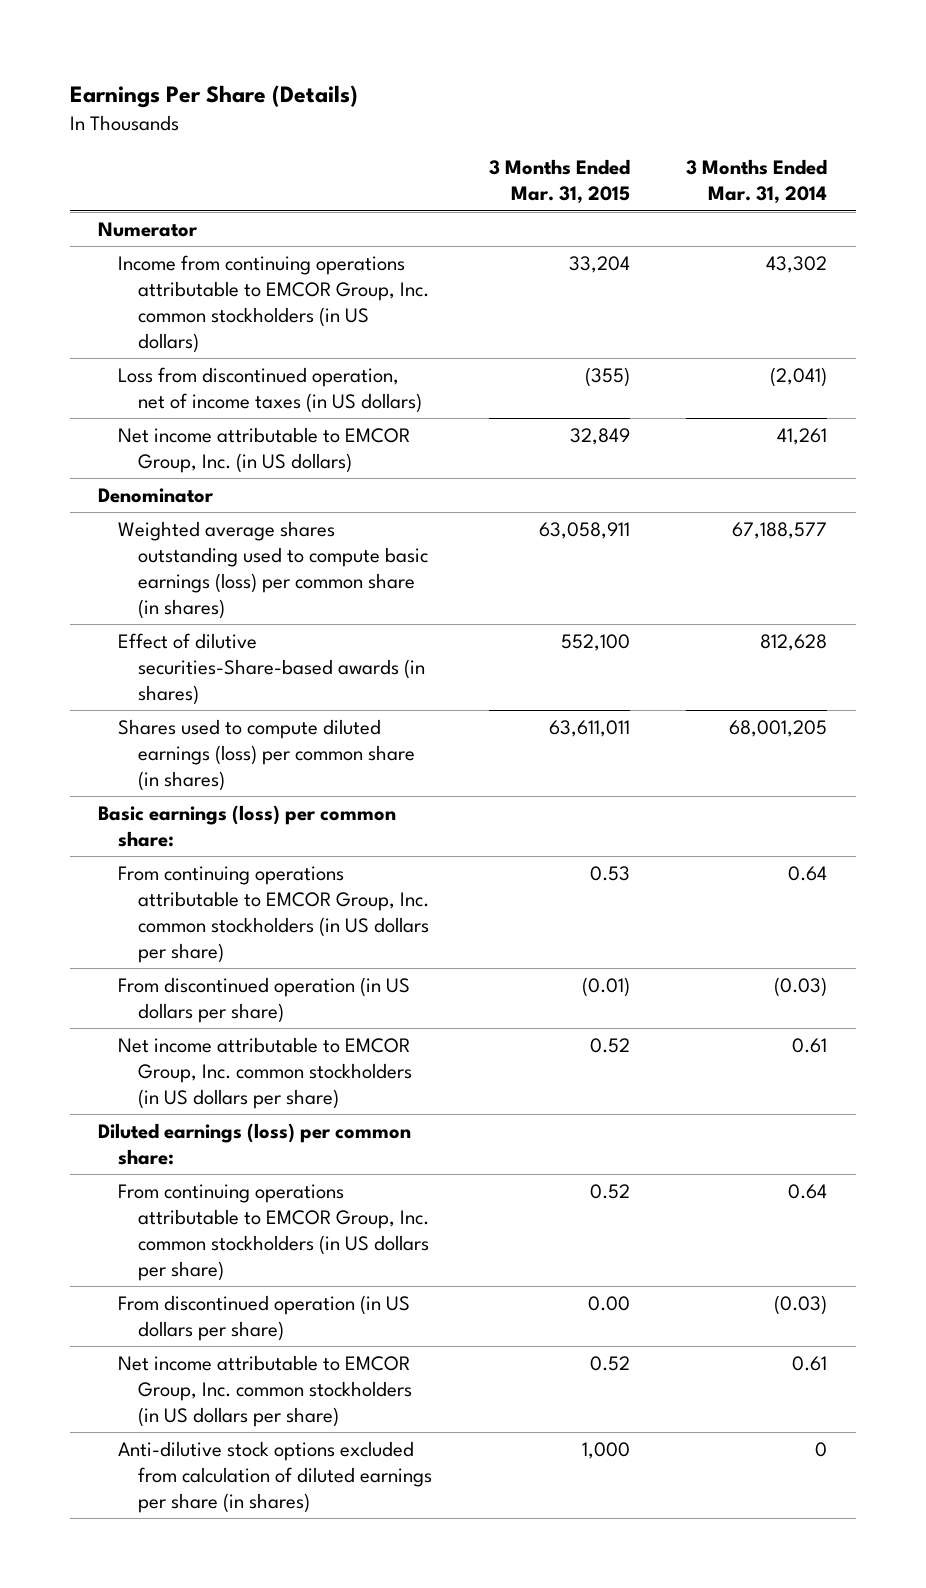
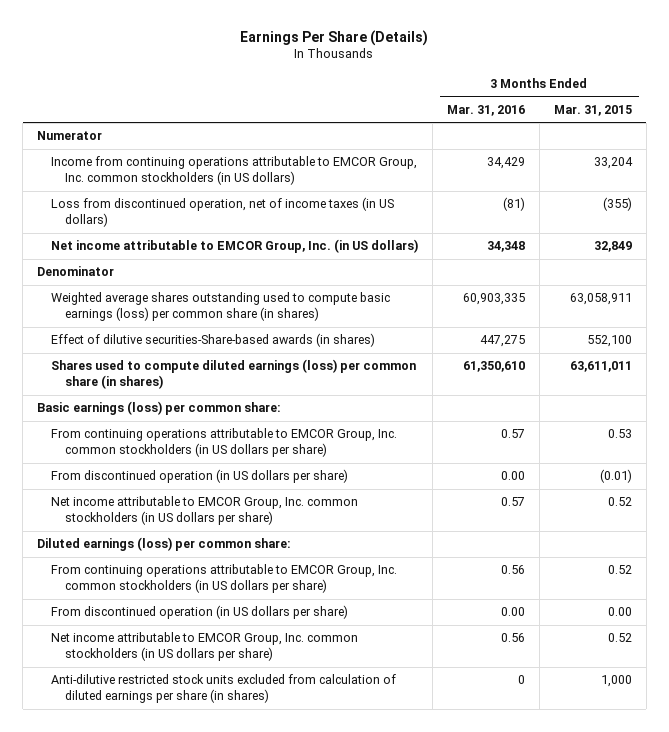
[686,159,828,205] 3 Months Ended Mar. 31, 2014 -> none
none -> [446,104,525,116] Mar. 31, 2016
[118,1440,433,1514] Anti-dilutive stock options excluded from calculation of diluted earnings per share (in shares) -> [50,674,396,704] Anti-dilutive restricted stock units excluded from calculation of diluted earnings per share (in shares)

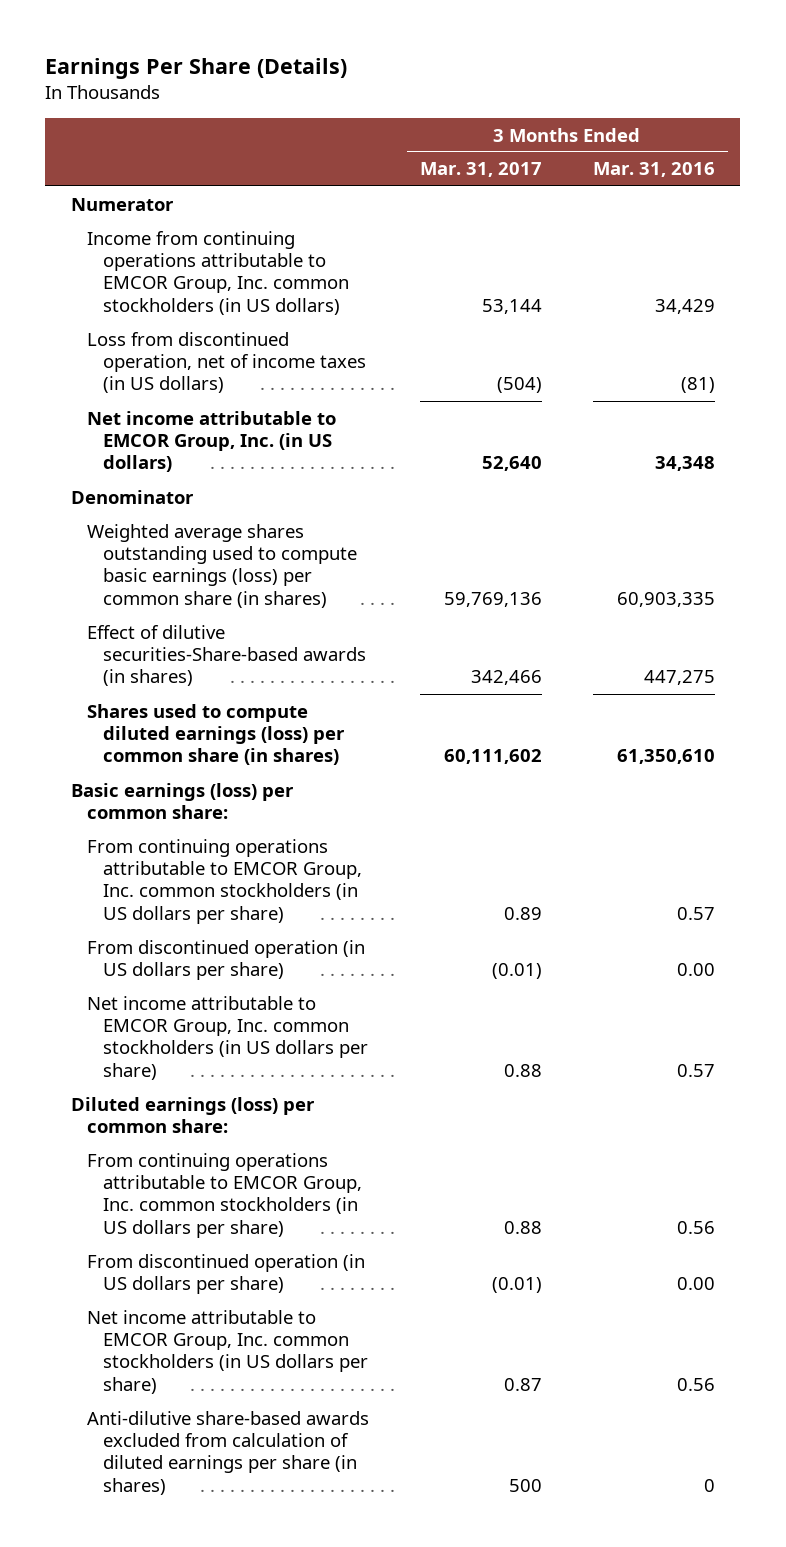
[553,104,632,116] Mar. 31, 2015 -> none
none -> [419,162,542,178] Mar. 31, 2017
[50,674,396,704] Anti-dilutive restricted stock units excluded from calculation of diluted earnings per share (in shares) -> [87,1410,370,1495] Anti-dilutive share-based awards excluded from calculation of diluted earnings per share (in shares)

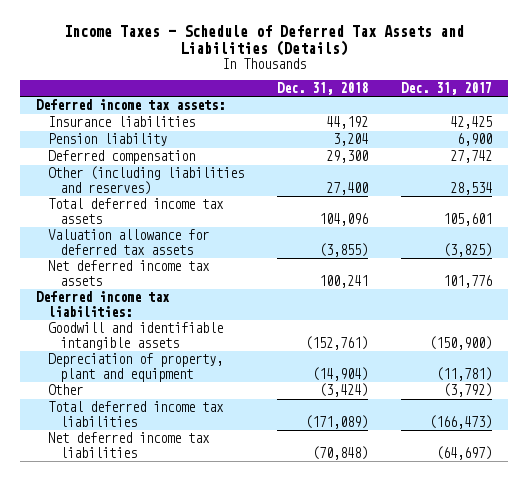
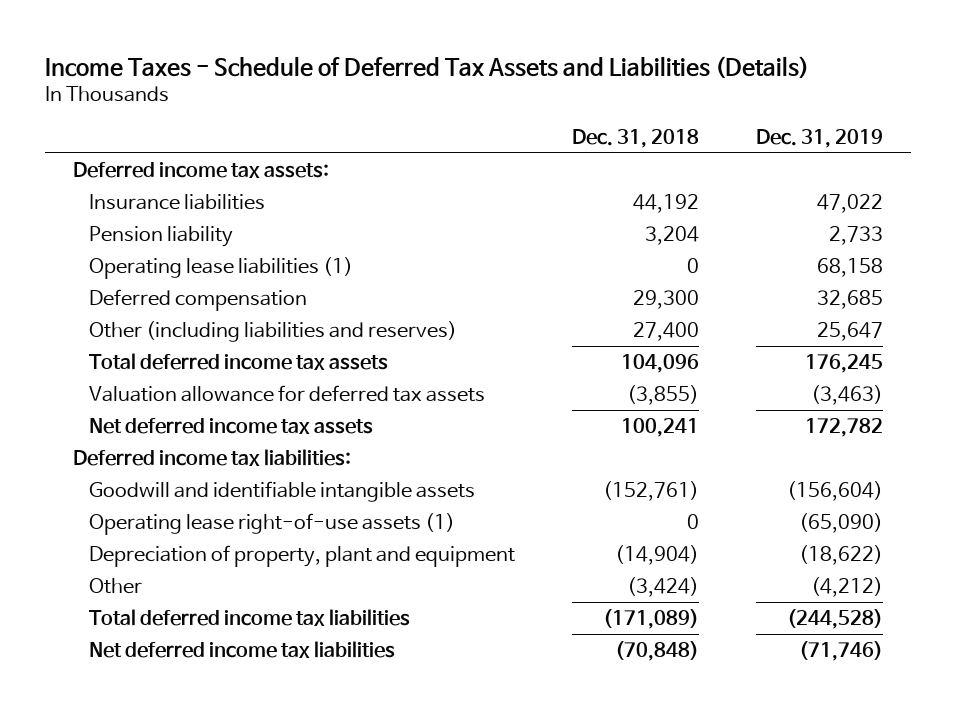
[400,82,492,96] Dec. 31, 2017 -> none
none -> [756,129,884,149] Dec. 31, 2019
none -> [89,257,354,280] Operating lease liabilities (1)
none -> [89,513,456,536] Operating lease right-of-use assets (1)

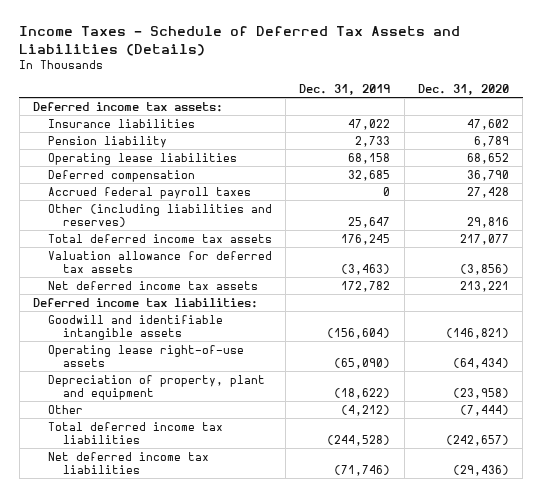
[572,129,700,149] Dec. 31, 2018 -> none
none -> [418,83,510,95] Dec. 31, 2020
[89,257,354,280] Operating lease liabilities (1) -> [47,152,237,165] Operating lease liabilities
none -> [47,186,251,199] Accrued federal payroll taxes
[89,513,456,536] Operating lease right-of-use assets (1) -> [47,344,244,367] Operating lease right-of-use assets

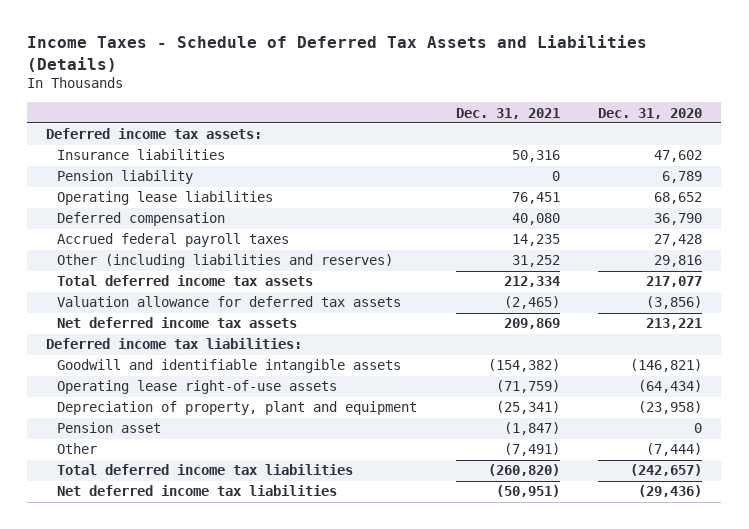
[299,83,391,95] Dec. 31, 2019 -> none
none -> [455,107,560,119] Dec. 31, 2021
none -> [57,422,162,434] Pension asset

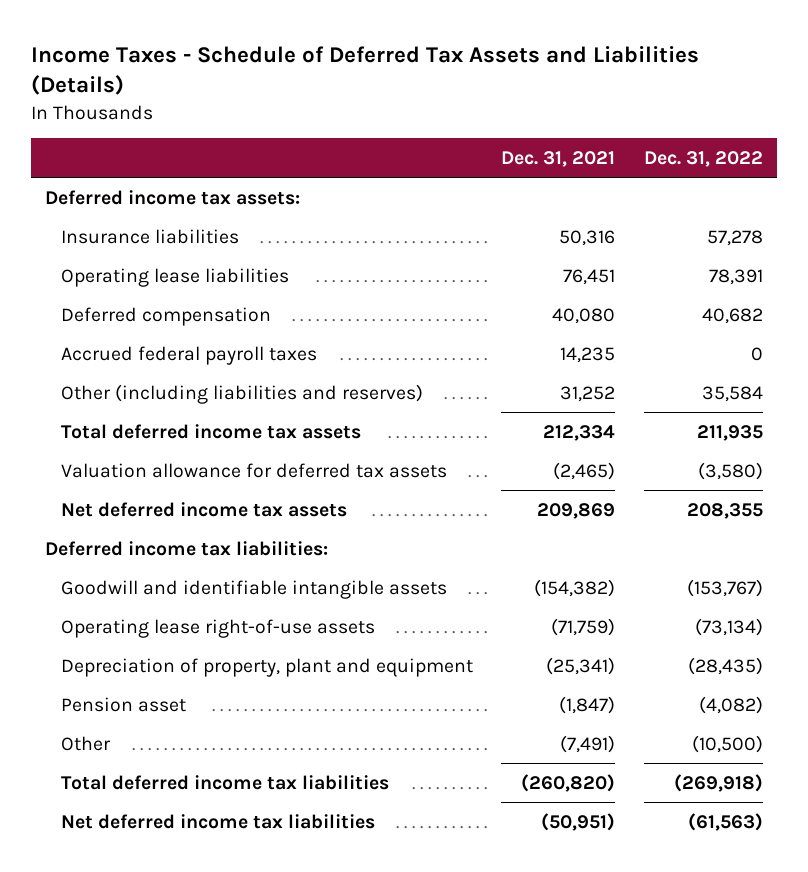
[598,107,703,119] Dec. 31, 2020 -> none
none -> [643,150,763,167] Dec. 31, 2022
[57,170,194,185] Pension liability -> none

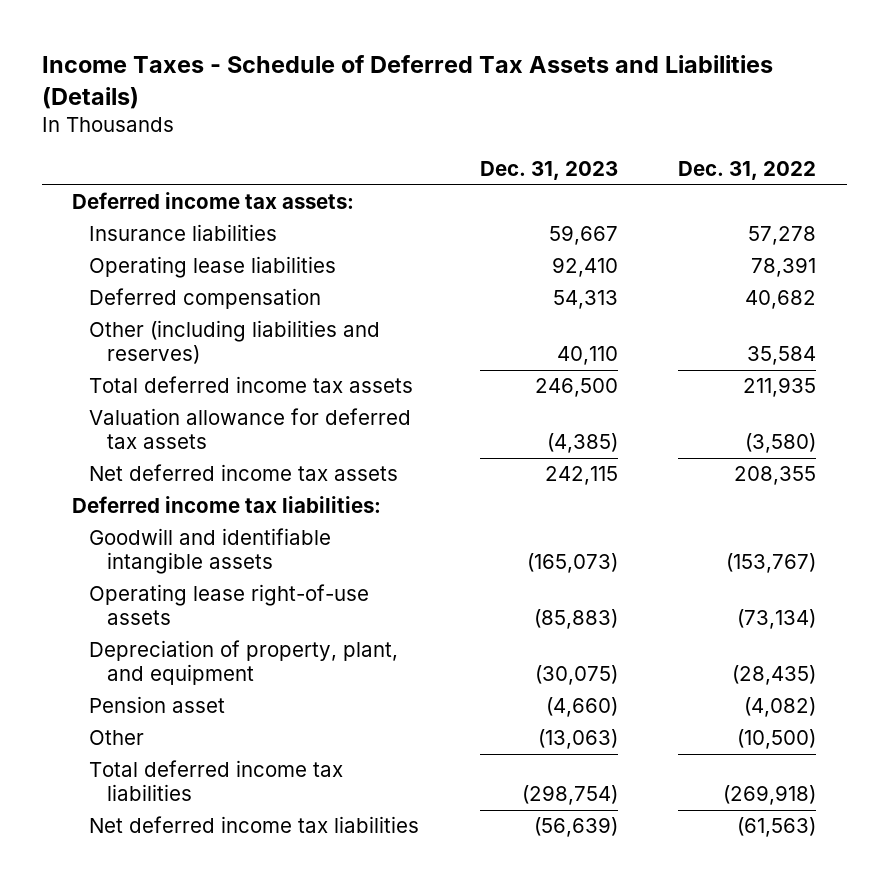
[501,150,616,167] Dec. 31, 2021 -> none
none -> [479,161,618,181] Dec. 31, 2023
[61,345,318,365] Accrued federal payroll taxes -> none
[61,657,474,677] Depreciation of property, plant and equipment -> [89,640,399,685] Depreciation of property, plant, and equipment

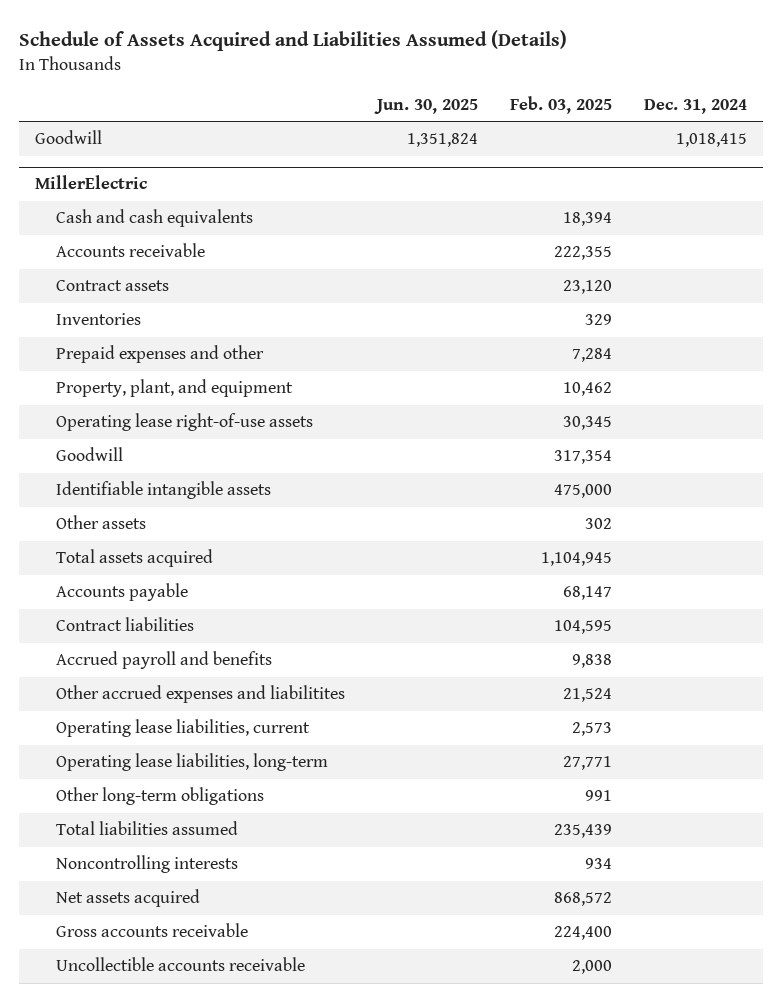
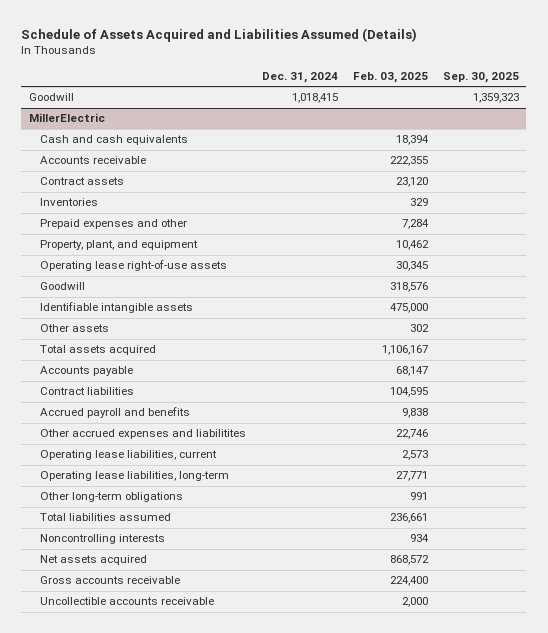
[374,98,479,114] Jun. 30, 2025 -> none
none -> [442,71,519,83] Sep. 30, 2025
[554,450,613,465] 317,354 -> [389,282,428,293] 318,576
[541,552,613,567] 1,104,945 -> [381,345,428,356] 1,106,167
[563,688,613,703] 21,524 -> [395,429,428,440] 22,746
[554,824,613,839] 235,439 -> [389,513,428,524] 236,661

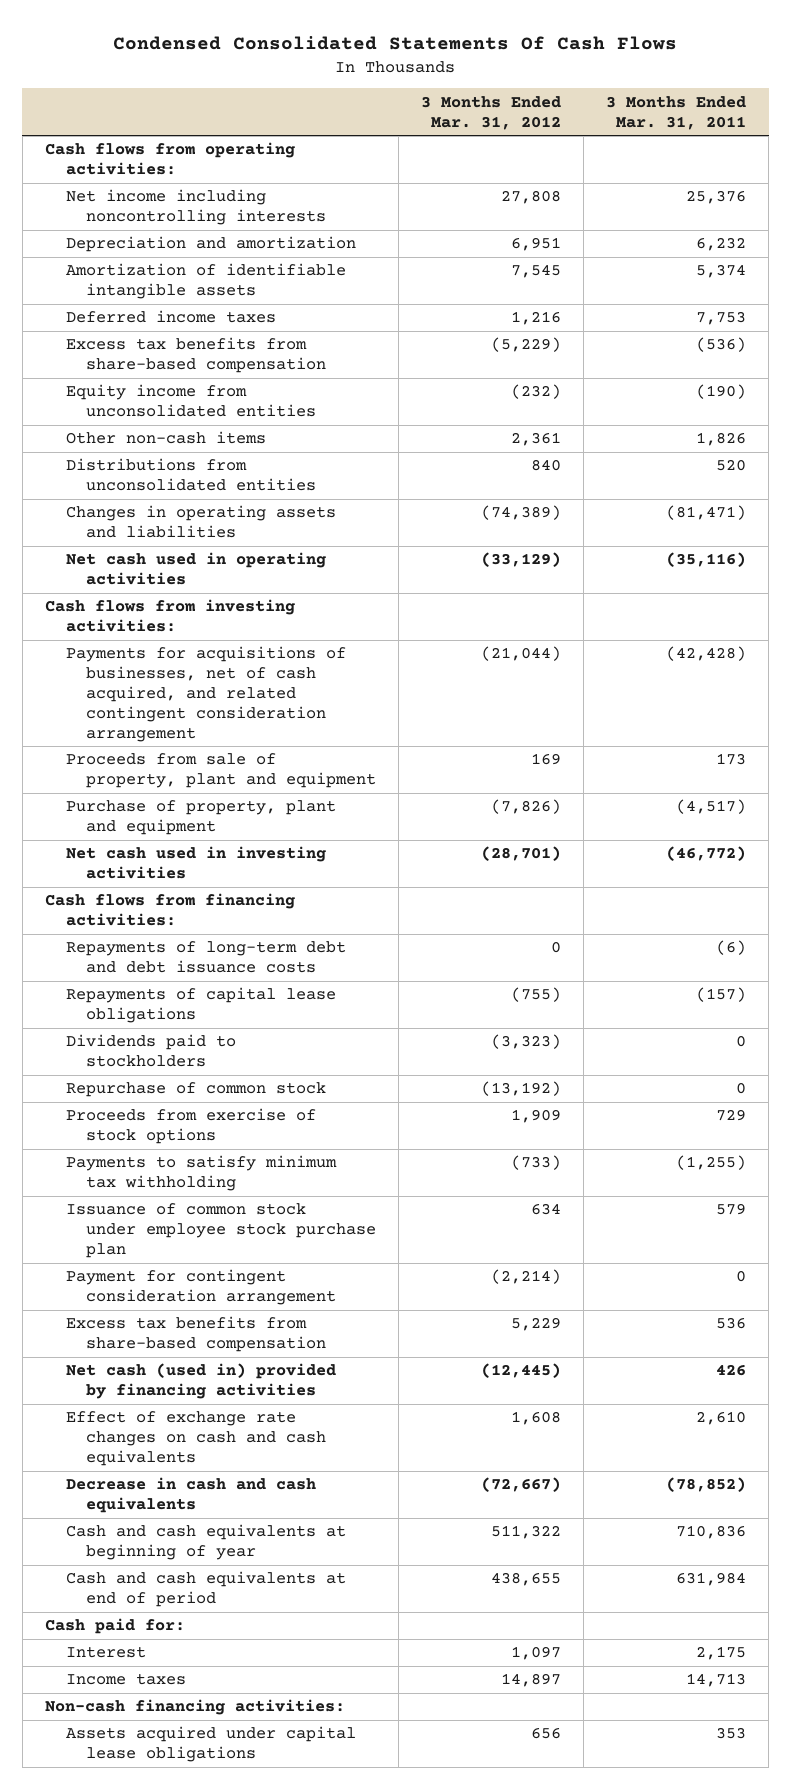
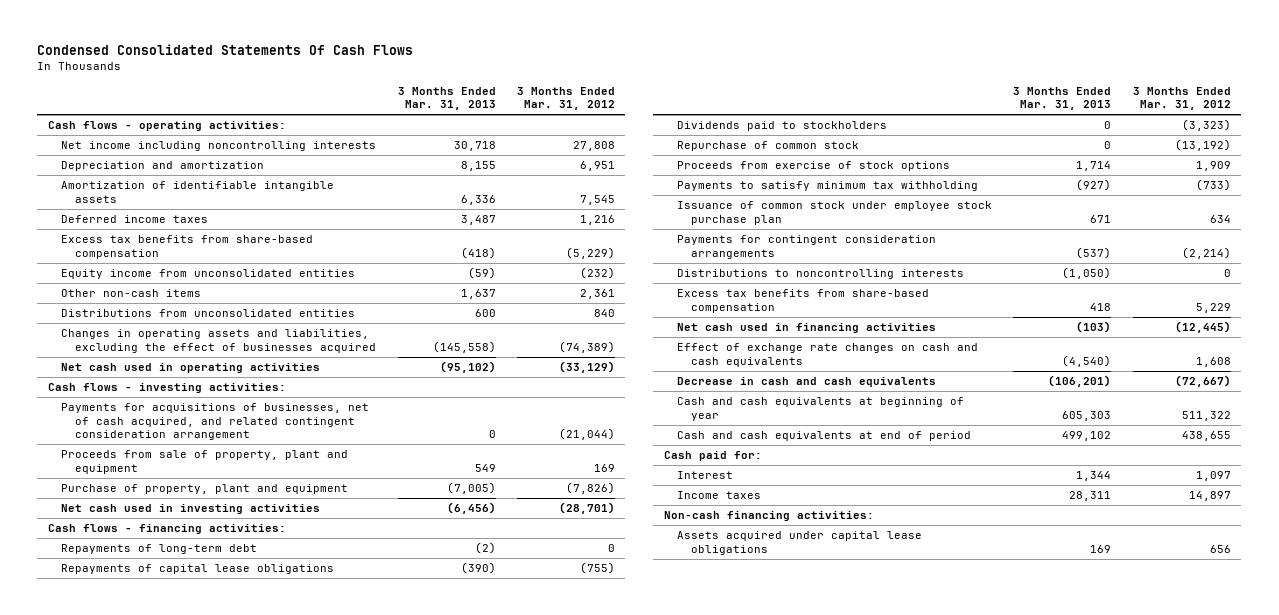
[606,95,747,130] 3 Months Ended Mar. 31, 2011 -> none
none -> [397,86,496,111] 3 Months Ended Mar. 31, 2013
[44,142,295,176] Cash flows from operating activities: -> [47,121,286,132] Cash flows - operating activities:
[65,505,336,539] Changes in operating assets and liabilities -> [61,329,376,353] Changes in operating assets and liabilities, excluding the effect of businesses acquired
[44,599,295,633] Cash flows from investing activities: -> [47,383,286,394] Cash flows - investing activities:
[44,893,295,927] Cash flows from financing activities: -> [47,524,286,535] Cash flows - financing activities:
[65,941,346,974] Repayments of long-term debt and debt issuance costs -> [61,544,258,555] Repayments of long-term debt
[65,1269,337,1306] Payment for contingent consideration arrangement -> [677,235,937,259] Payments for contingent consideration arrangements
none -> [677,269,965,280] Distributions to noncontrolling interests
[65,1363,336,1400] Net cash (used in) provided by financing activities -> [677,323,937,334] Net cash used in financing activities

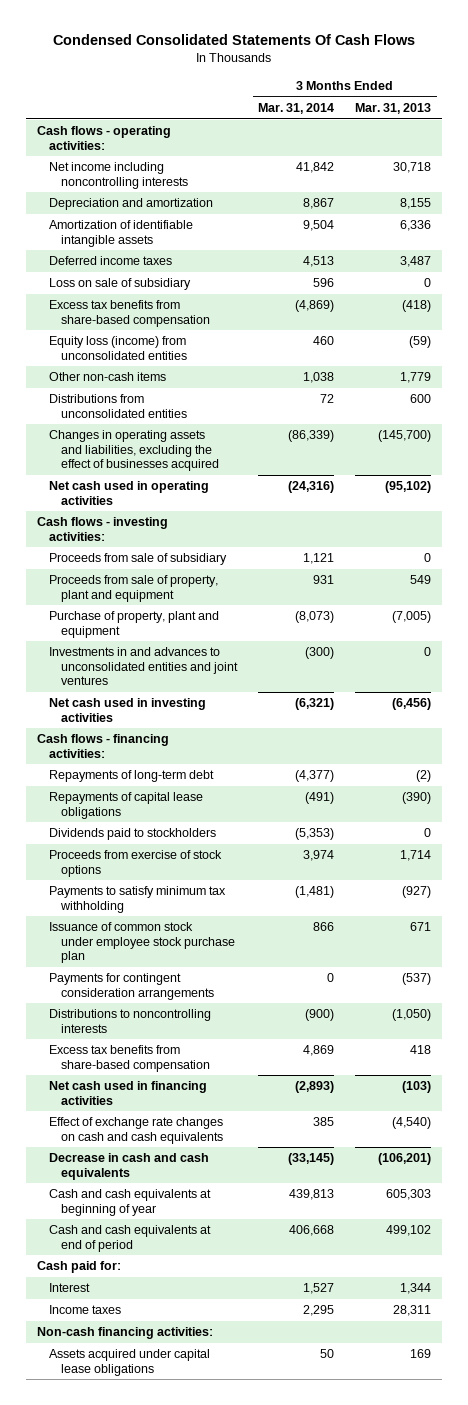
[516,86,615,111] 3 Months Ended Mar. 31, 2012 -> none
none -> [258,102,335,114] Mar. 31, 2014
none -> [48,278,191,291] Loss on sale of subsidiary
[61,269,356,280] Equity income from unconsolidated entities -> [48,336,188,360] Equity loss (income) from unconsolidated entities
[460,289,496,300] 1,637 -> [400,372,432,384] 1,779
[432,340,496,353] (145,558) -> [378,430,432,443] (145,700)
[61,403,370,441] Payments for acquisitions of businesses, net of cash acquired, and related contingent consideration arrangement -> none
none -> [48,553,227,566] Proceeds from sale of subsidiary
none -> [48,647,239,686] Investments in and advances to unconsolidated entities and joint ventures
[677,141,860,152] Repurchase of common stock -> none

